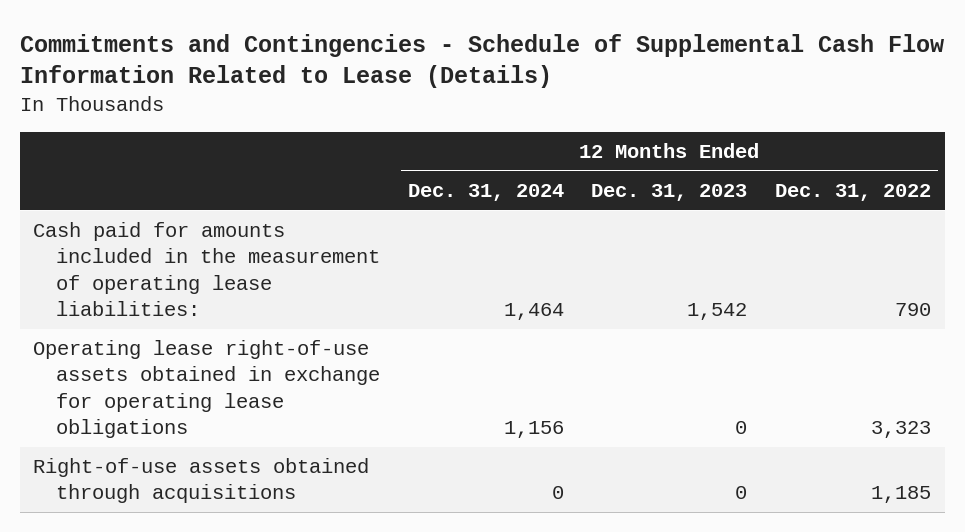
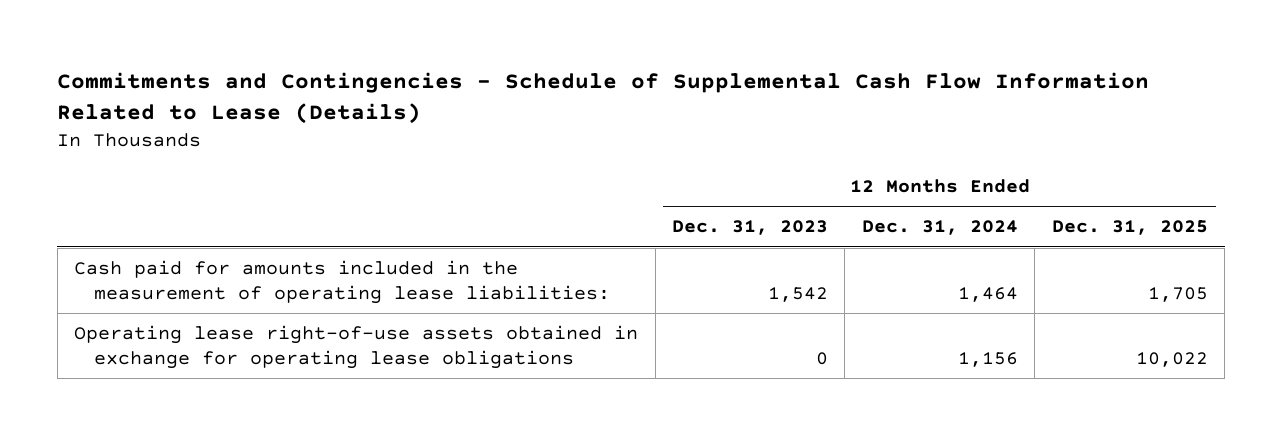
[775,184,932,202] Dec. 31, 2022 -> none
none -> [1051,220,1208,236] Dec. 31, 2025
[33,458,370,504] Right-of-use assets obtained through acquisitions -> none

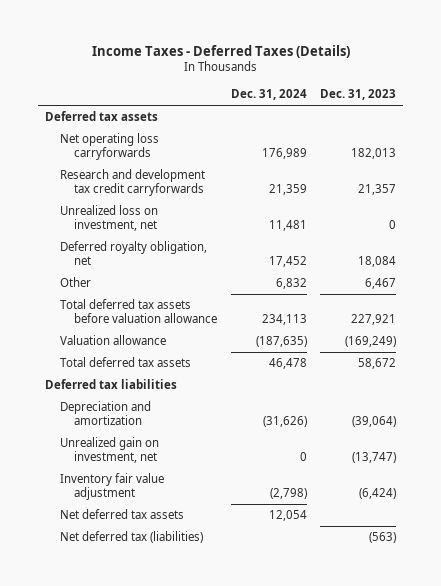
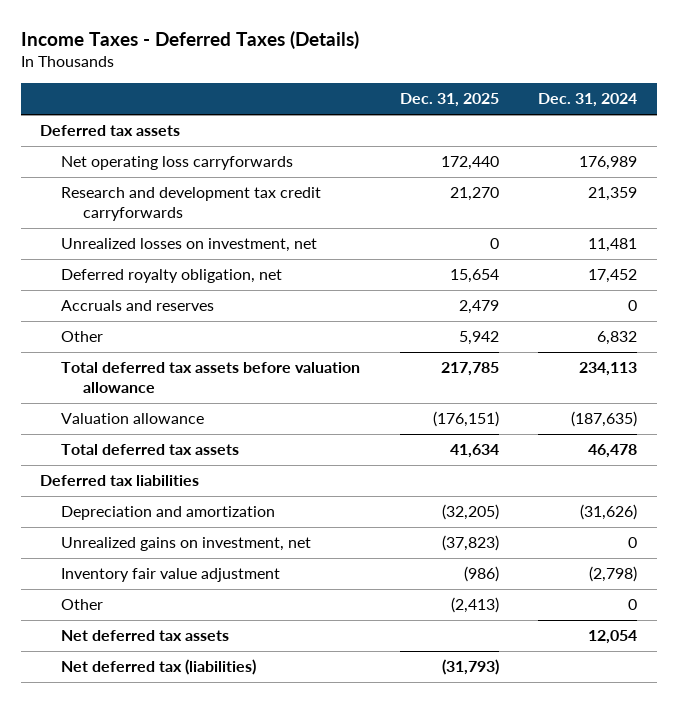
[320,89,397,101] Dec. 31, 2023 -> none
none -> [399,93,499,108] Dec. 31, 2025
[59,205,158,231] Unrealized loss on investment, net -> [61,238,318,253] Unrealized losses on investment, net
none -> [61,300,215,312] Accruals and reserves
[59,437,159,463] Unrealized gain on investment, net -> [61,537,312,552] Unrealized gains on investment, net
none -> [61,599,104,611] Other

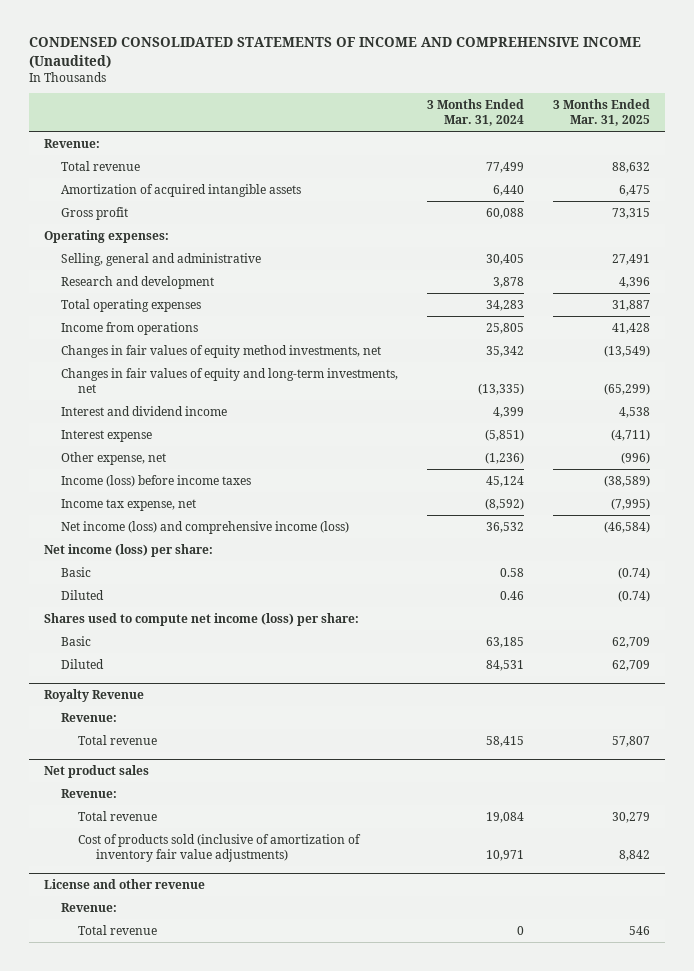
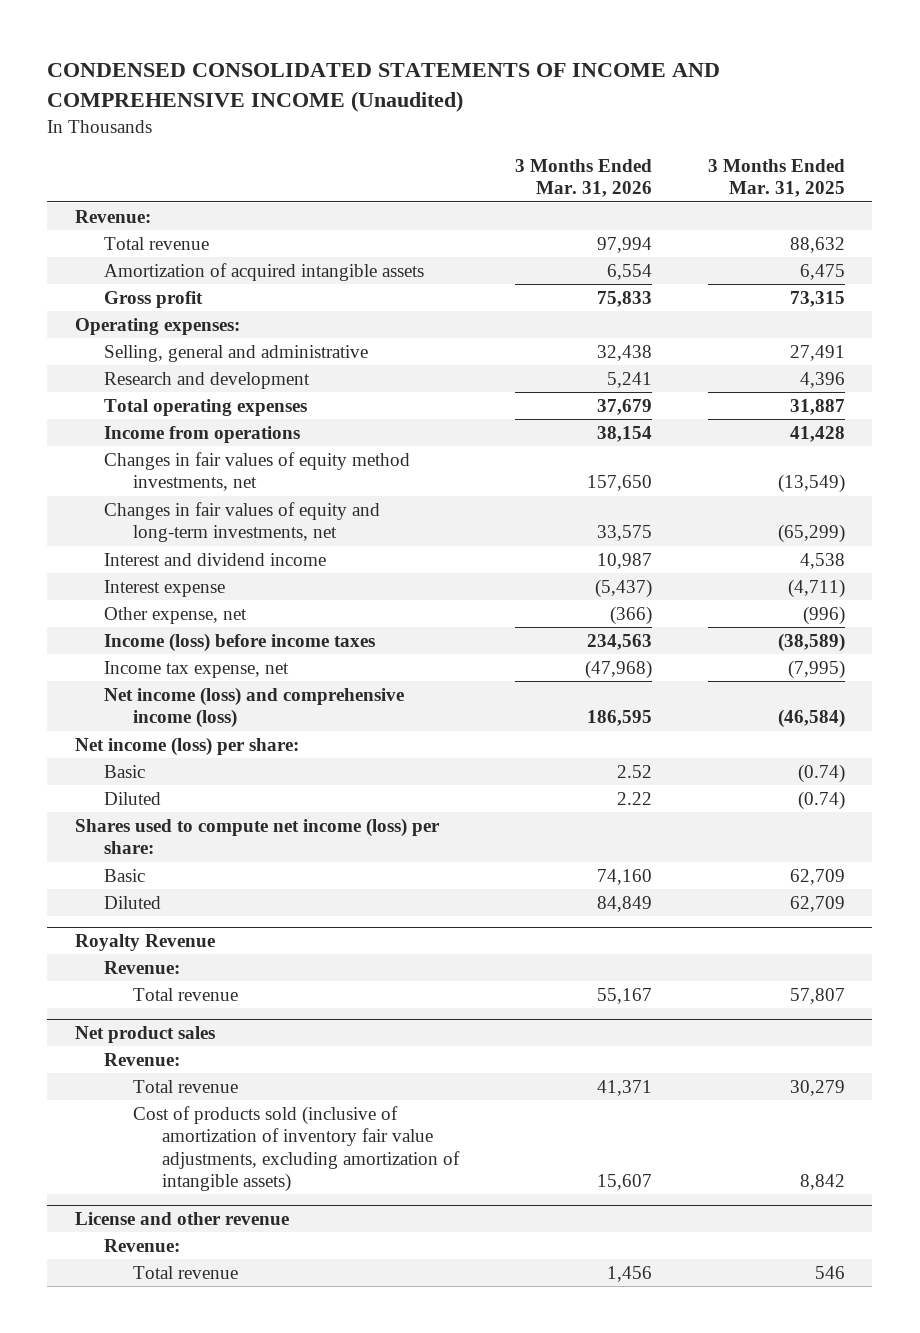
[427,99,525,127] 3 Months Ended Mar. 31, 2024 -> none
none -> [514,158,652,198] 3 Months Ended Mar. 31, 2026
[78,833,362,862] Cost of products sold (inclusive of amortization of inventory fair value adjustments) -> [133,1105,461,1193] Cost of products sold (inclusive of amortization of inventory fair value adjustments, excluding amortization of intangible assets)

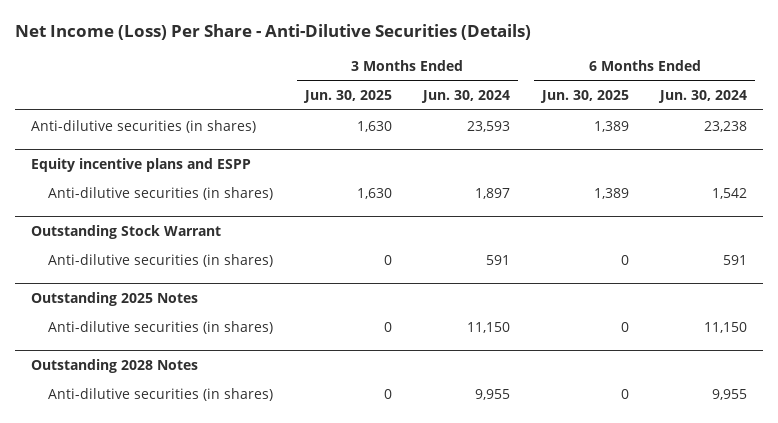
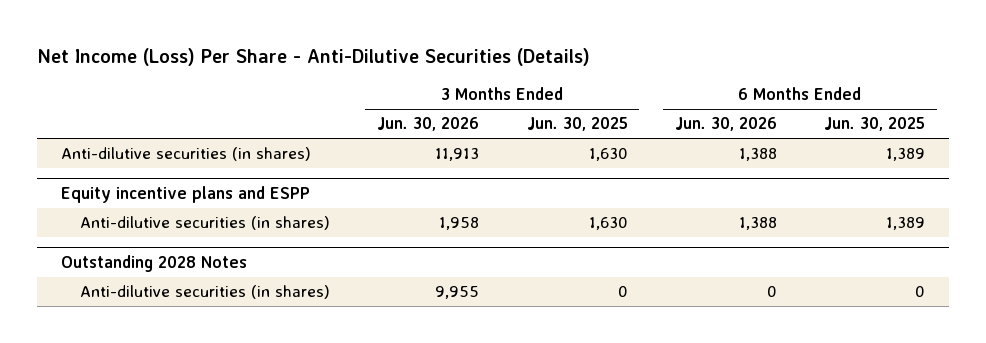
[421,90,511,104] Jun. 30, 2024 -> none
[658,90,748,104] Jun. 30, 2024 -> none
none -> [377,117,480,132] Jun. 30, 2026
none -> [674,117,777,132] Jun. 30, 2026
[30,224,221,239] Outstanding Stock Warrant -> none
[48,253,274,267] Anti-dilutive securities (in shares) -> none
[30,291,198,306] Outstanding 2025 Notes -> none
[48,320,274,334] Anti-dilutive securities (in shares) -> none

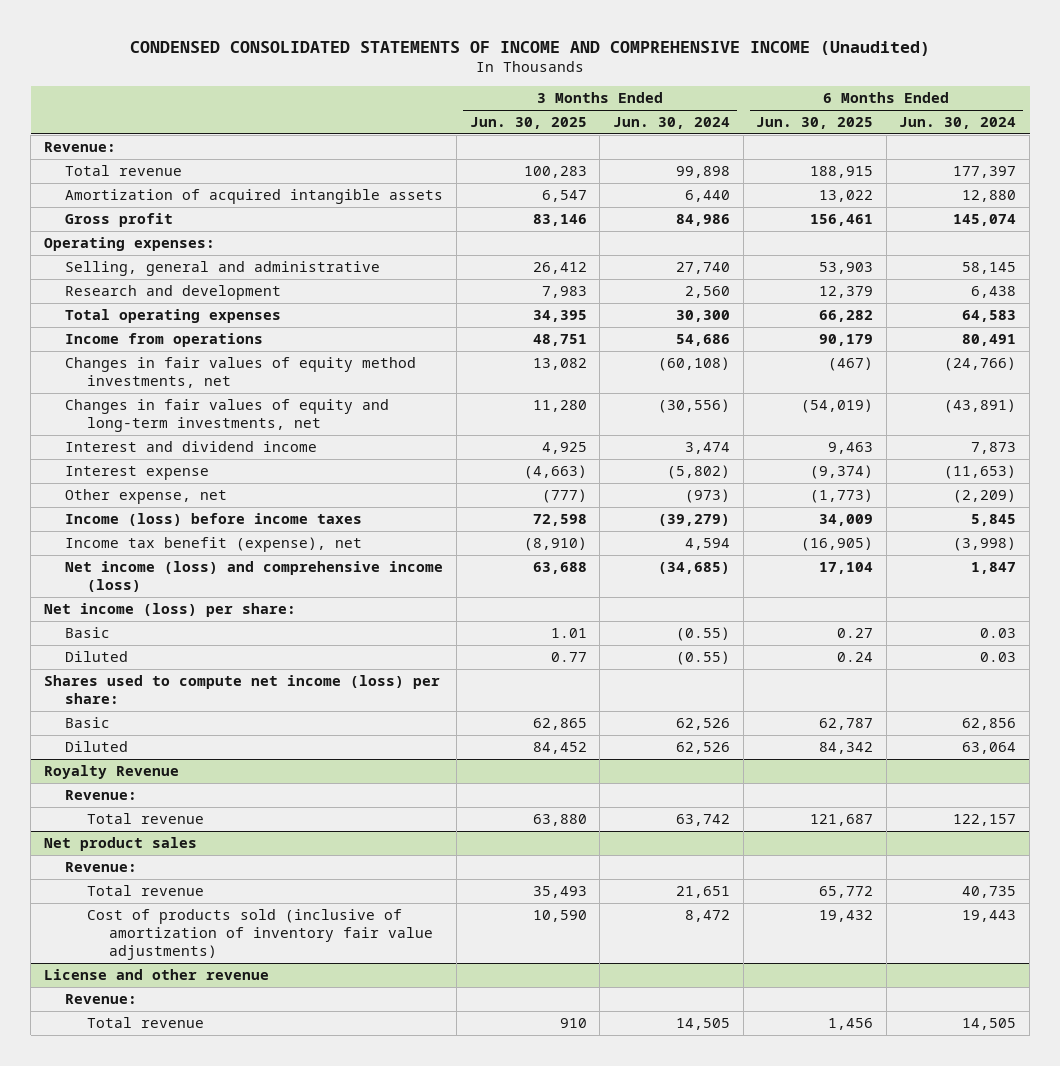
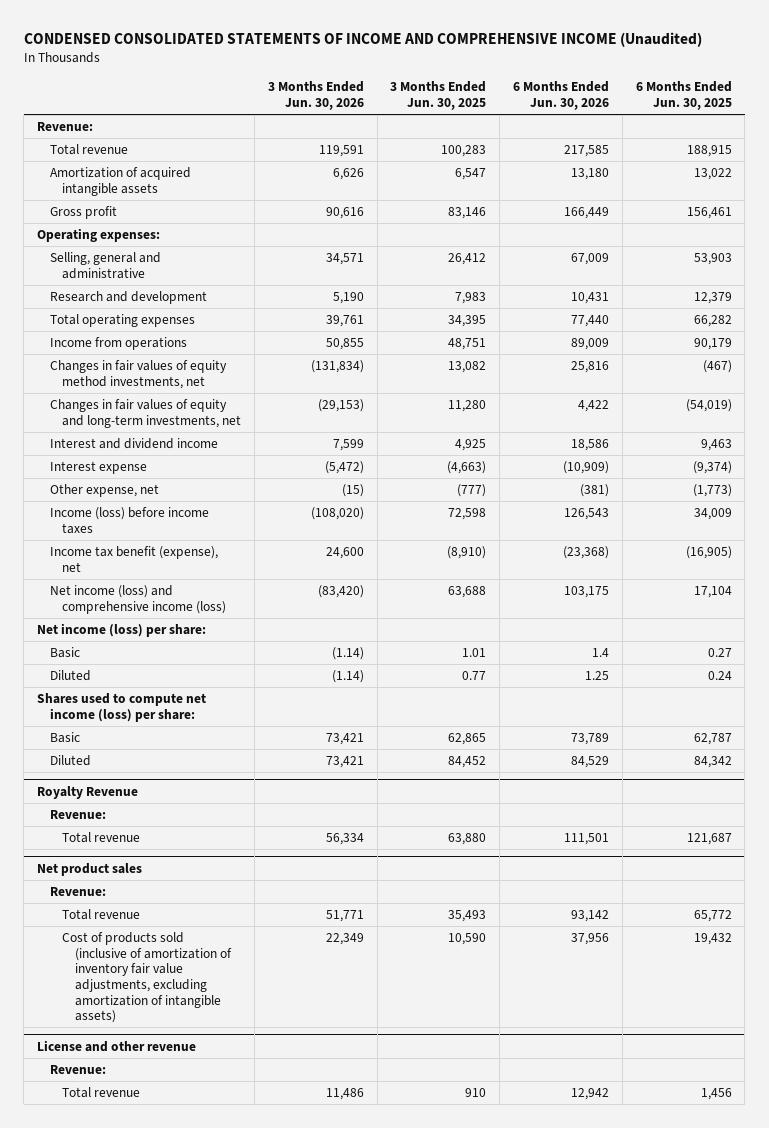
[612,117,730,130] Jun. 30, 2024 -> none
[899,117,1017,130] Jun. 30, 2024 -> none
none -> [267,81,364,111] 3 Months Ended Jun. 30, 2026
none -> [512,81,609,111] 6 Months Ended Jun. 30, 2026
[87,908,433,961] Cost of products sold (inclusive of amortization of inventory fair value adjustments) -> [62,931,232,1024] Cost of products sold (inclusive of amortization of inventory fair value adjustments, excluding amortization of intangible assets)

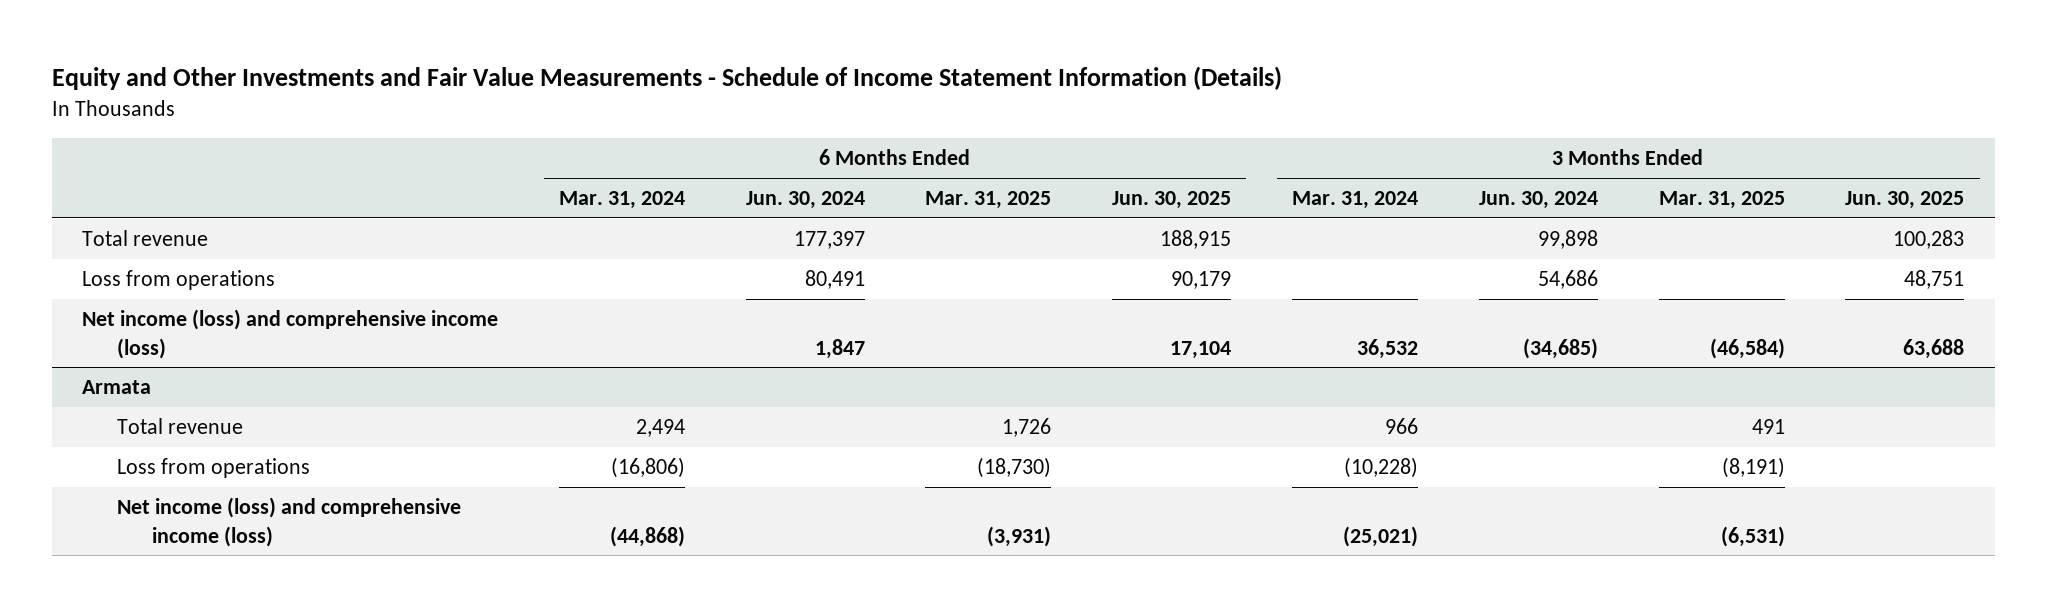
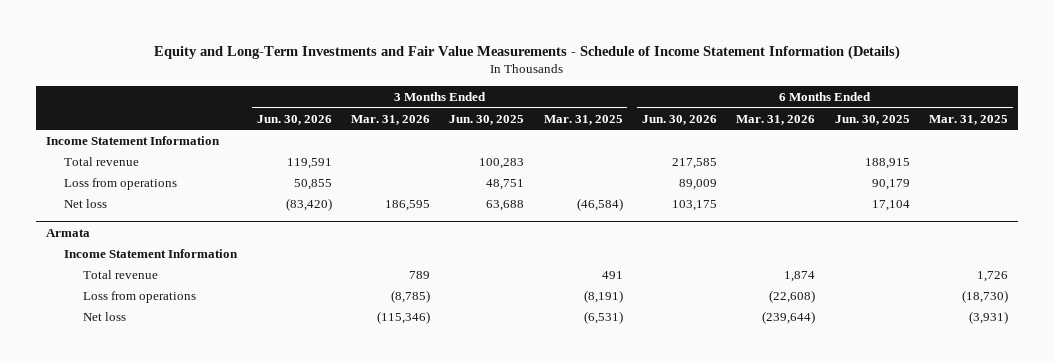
[51,66,1282,91] Equity and Other Investments and Fair Value Measurements - Schedule of Income Statement Information (Details) -> [153,45,900,61] Equity and Long-Term Investments and Fair Value Measurements - Schedule of Income Statement Information (Details)
[558,191,685,210] Mar. 31, 2024 -> none
[745,191,865,210] Jun. 30, 2024 -> none
[1292,191,1419,210] Mar. 31, 2024 -> none
[1478,191,1598,210] Jun. 30, 2024 -> none
none -> [256,114,332,125] Jun. 30, 2026
none -> [350,114,430,125] Mar. 31, 2026
none -> [641,114,717,125] Jun. 30, 2026
none -> [736,114,816,125] Mar. 31, 2026
none -> [46,135,221,145] Income Statement Information
[81,309,498,359] Net income (loss) and comprehensive income (loss) -> [64,198,108,208] Net loss
none -> [64,248,239,258] Income Statement Information
[116,497,461,547] Net income (loss) and comprehensive income (loss) -> [82,311,126,321] Net loss

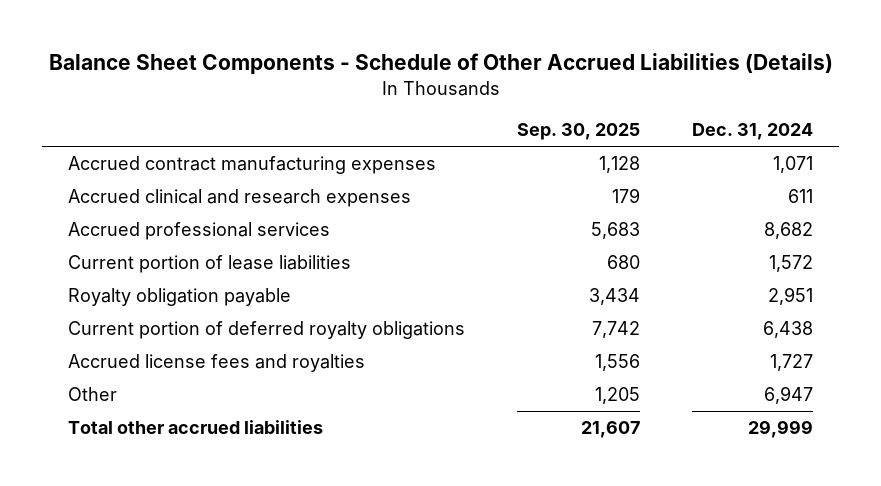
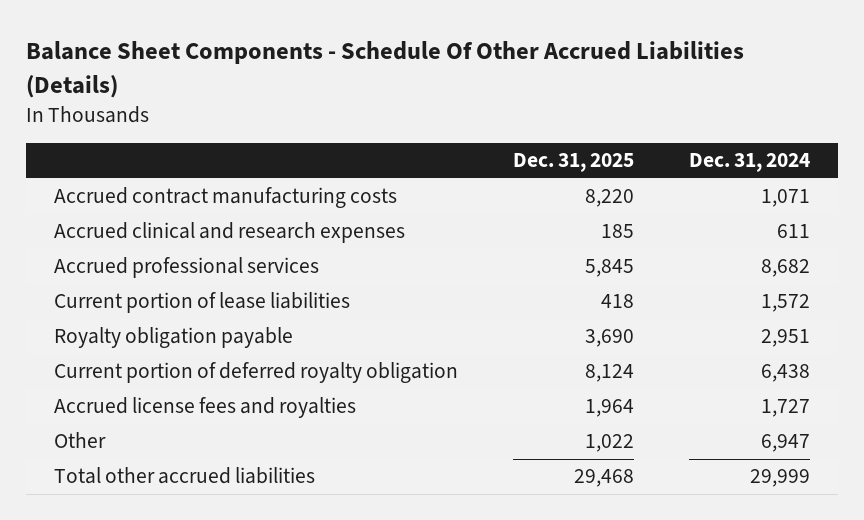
[48,53,833,76] Balance Sheet Components - Schedule of Other Accrued Liabilities (Details) -> [25,41,744,98] Balance Sheet Components - Schedule Of Other Accrued Liabilities (Details)
[517,123,641,141] Sep. 30, 2025 -> none
none -> [512,153,634,173] Dec. 31, 2025
[68,156,437,175] Accrued contract manufacturing expenses -> [53,187,397,209] Accrued contract manufacturing costs
[68,321,466,340] Current portion of deferred royalty obligations -> [53,362,458,384] Current portion of deferred royalty obligation

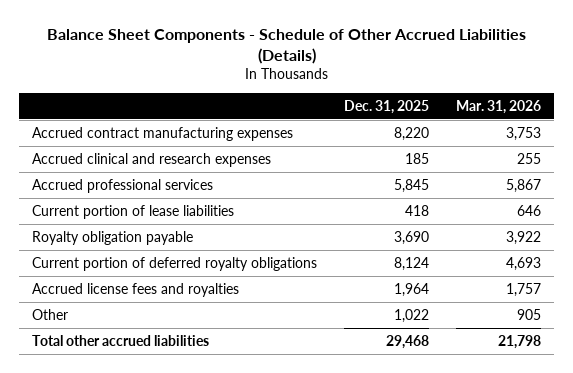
[25,41,744,98] Balance Sheet Components - Schedule Of Other Accrued Liabilities (Details) -> [46,29,526,65] Balance Sheet Components - Schedule of Other Accrued Liabilities (Details)
[689,153,811,173] Dec. 31, 2024 -> none
none -> [455,99,541,114] Mar. 31, 2026
[53,187,397,209] Accrued contract manufacturing costs -> [32,126,294,141] Accrued contract manufacturing expenses
[53,362,458,384] Current portion of deferred royalty obligation -> [32,256,318,271] Current portion of deferred royalty obligations

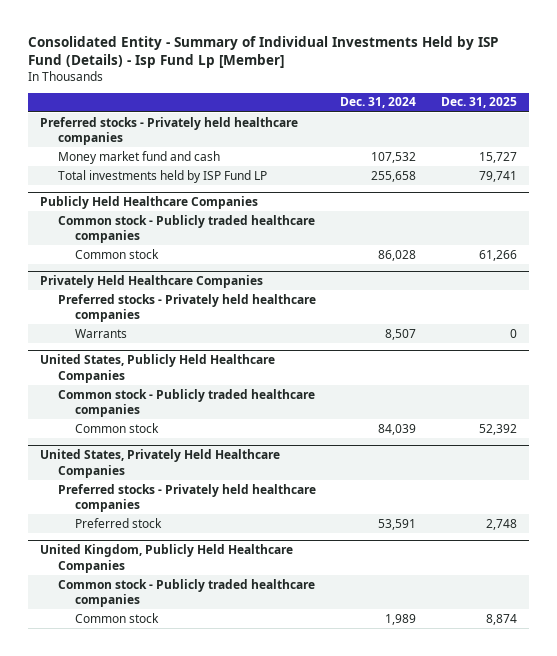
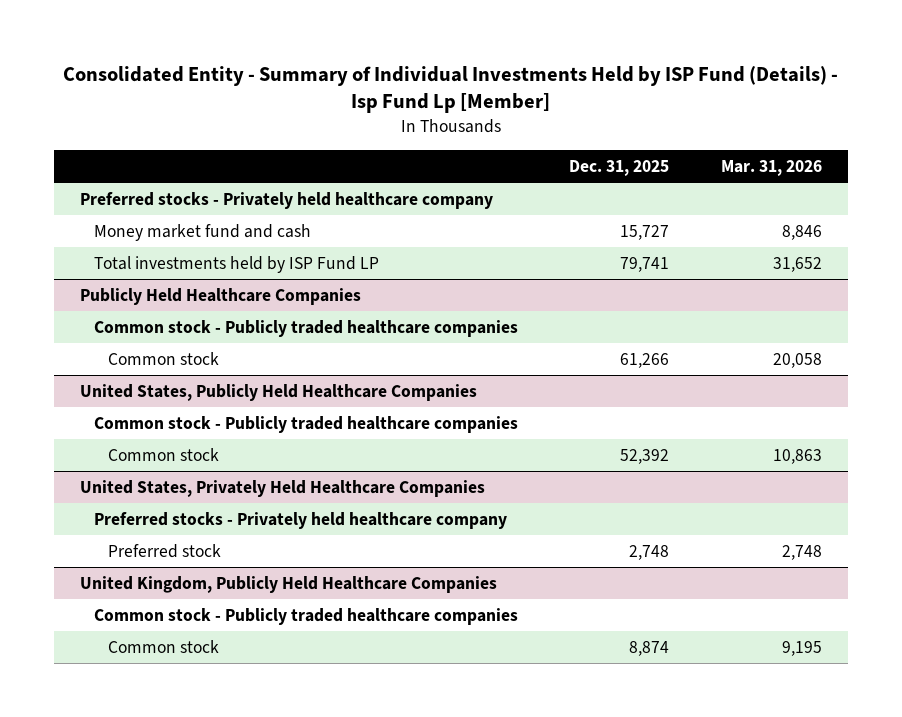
[340,97,417,109] Dec. 31, 2024 -> none
none -> [721,159,823,176] Mar. 31, 2026
[40,116,299,145] Preferred stocks - Privately held healthcare companies -> [79,191,493,209] Preferred stocks - Privately held healthcare company
[40,275,264,289] Privately Held Healthcare Companies -> none
[57,293,316,322] Preferred stocks - Privately held healthcare companies -> none
[75,328,128,338] Warrants -> none
[57,483,316,512] Preferred stocks - Privately held healthcare companies -> [93,511,507,529] Preferred stocks - Privately held healthcare company

